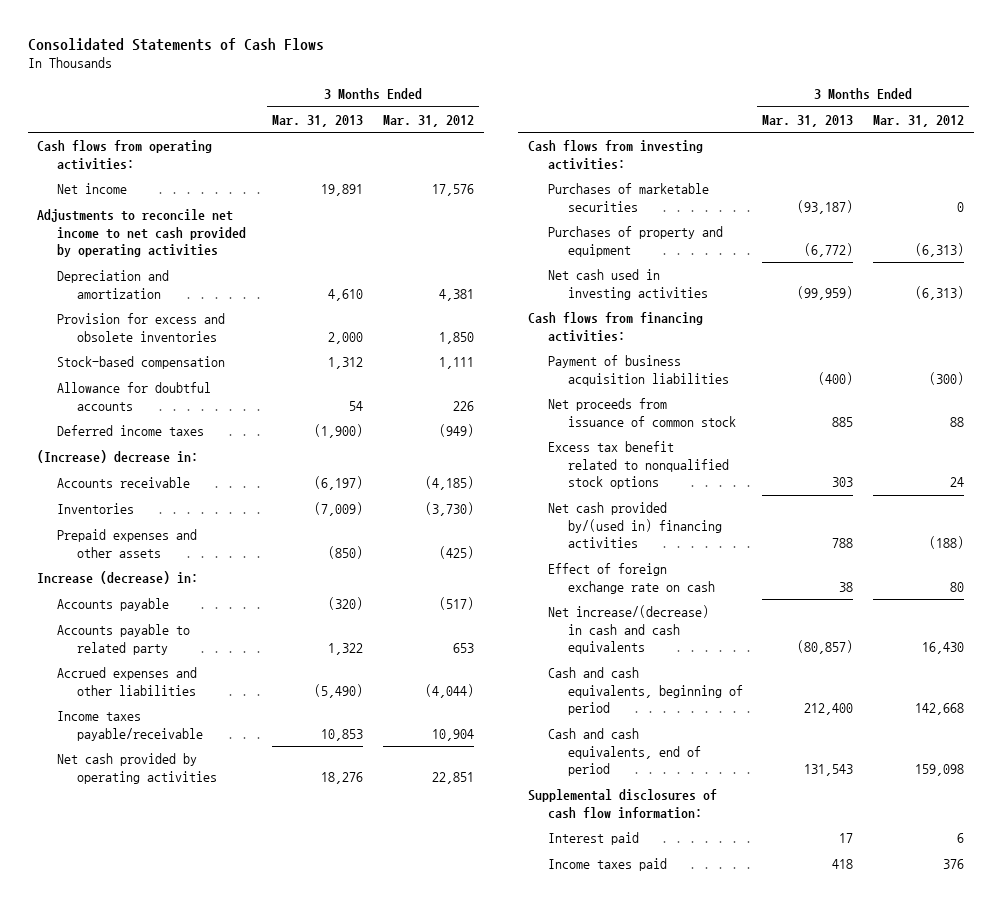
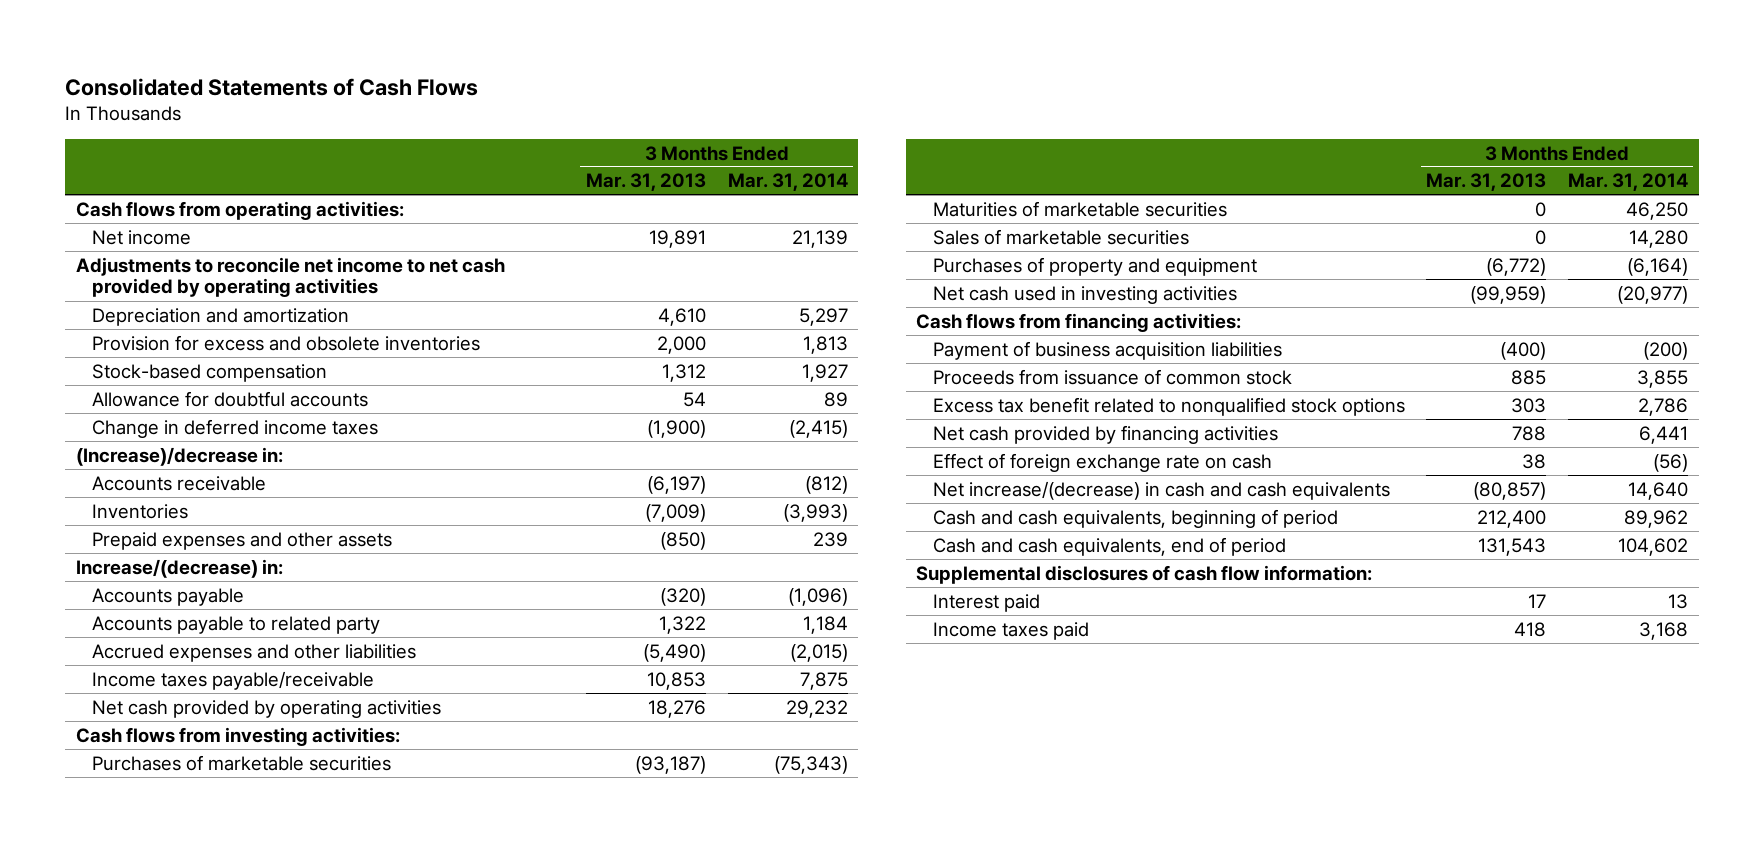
[382,115,474,128] Mar. 31, 2012 -> none
none -> [727,173,848,192] Mar. 31, 2014
[57,425,205,437] Deferred income taxes -> [92,418,379,438] Change in deferred income taxes
[37,450,199,464] (Increase) decrease in: -> [76,446,284,466] (Increase)/decrease in:
[37,571,199,585] Increase (decrease) in: -> [76,558,284,578] Increase/(decrease) in:
none -> [932,200,1227,217] Maturities of marketable securities
none -> [932,228,1189,245] Sales of marketable securities
[547,398,736,427] Net proceeds from issuance of common stock -> [932,368,1292,385] Proceeds from issuance of common stock
[547,502,722,549] Net cash provided by/(used in) financing activities -> [932,424,1278,444] Net cash provided by financing activities

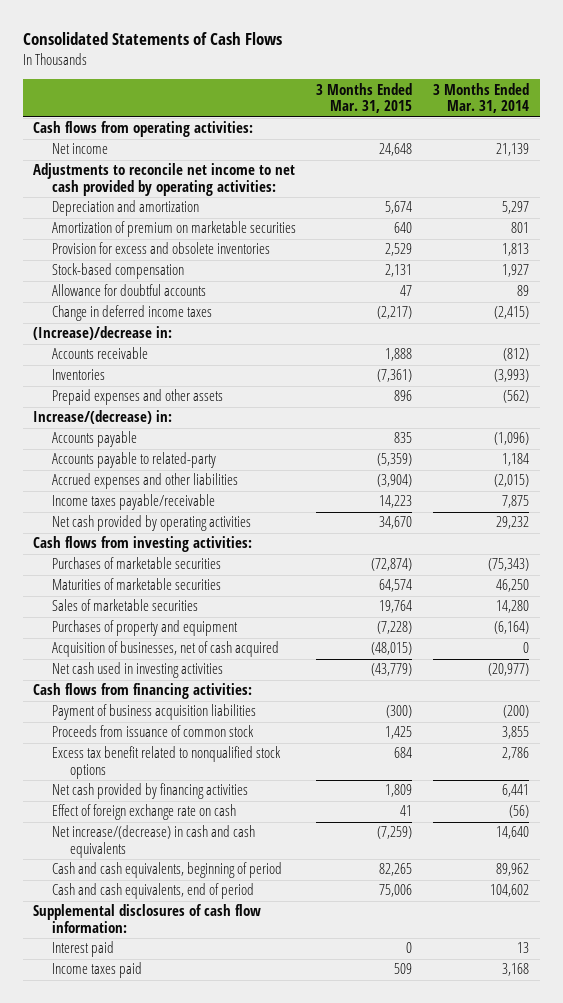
[585,173,706,192] Mar. 31, 2013 -> none
none -> [316,82,413,114] 3 Months Ended Mar. 31, 2015
[76,256,506,298] Adjustments to reconcile net income to net cash provided by operating activities -> [33,163,296,197] Adjustments to reconcile net income to net cash provided by operating activities:
none -> [51,221,296,238] Amortization of premium on marketable securities
[812,531,848,547] 239 -> [503,390,530,404] (562)
[92,615,381,634] Accounts payable to related party -> [51,452,216,469] Accounts payable to related-party
none -> [51,641,279,658] Acquisition of businesses, net of cash acquired

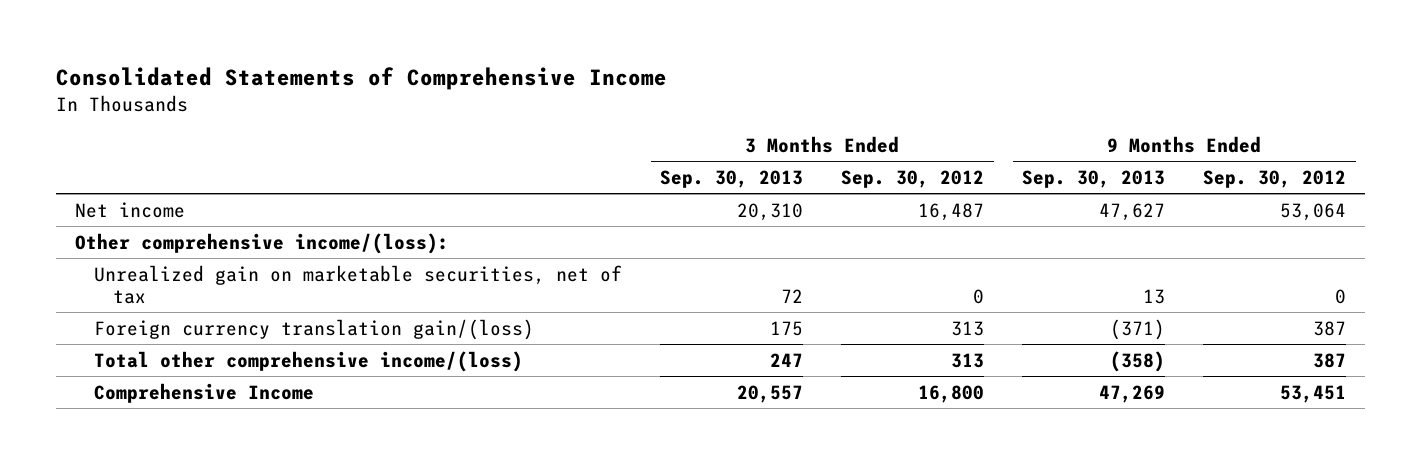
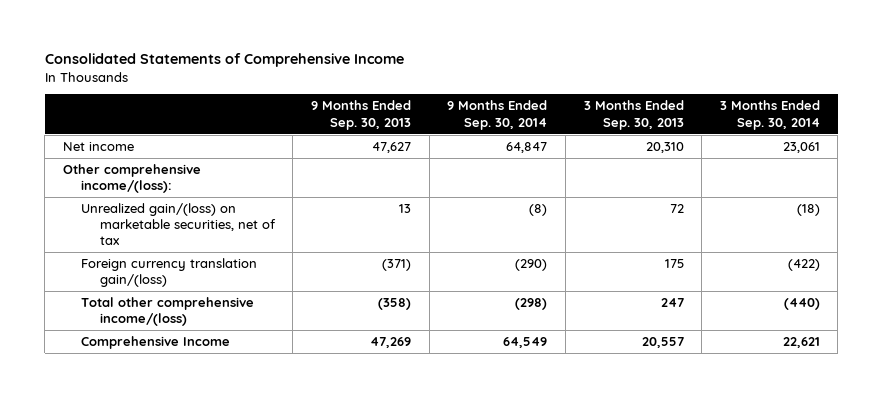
[841,170,985,189] Sep. 30, 2012 -> none
[1203,170,1347,189] Sep. 30, 2012 -> none
none -> [447,100,548,130] 9 Months Ended Sep. 30, 2014
none -> [719,100,820,130] 3 Months Ended Sep. 30, 2014
[94,264,623,305] Unrealized gain on marketable securities, net of tax -> [81,203,276,246] Unrealized gain/(loss) on marketable securities, net of tax

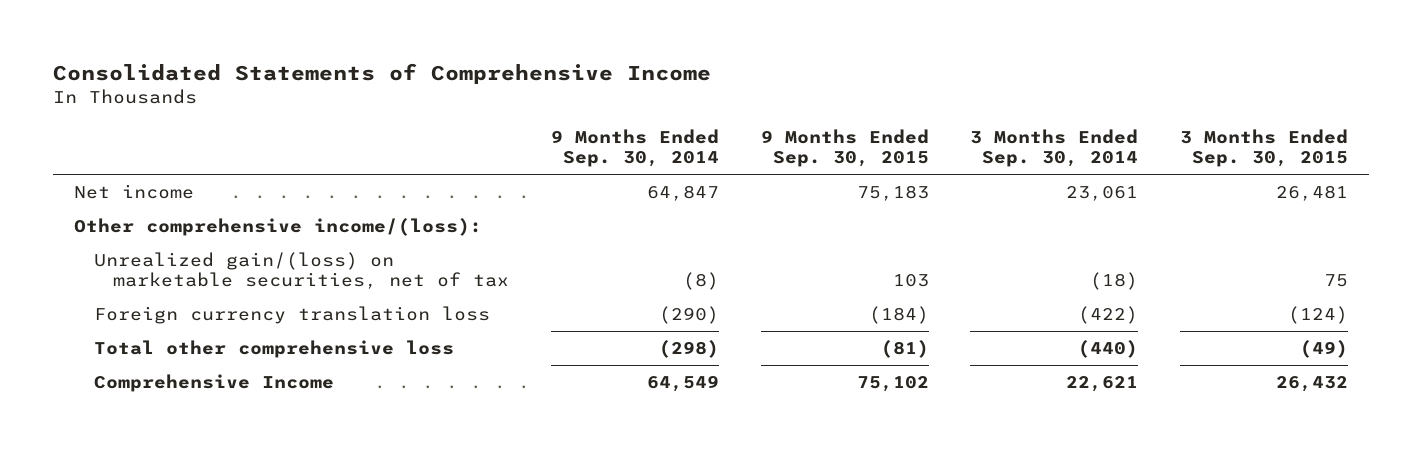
[310,100,411,130] 9 Months Ended Sep. 30, 2013 -> none
[583,100,684,130] 3 Months Ended Sep. 30, 2013 -> none
none -> [760,129,929,168] 9 Months Ended Sep. 30, 2015
none -> [1179,129,1348,168] 3 Months Ended Sep. 30, 2015
[81,258,258,288] Foreign currency translation gain/(loss) -> [93,305,490,324] Foreign currency translation loss
[81,297,255,327] Total other comprehensive income/(loss) -> [93,339,454,358] Total other comprehensive loss

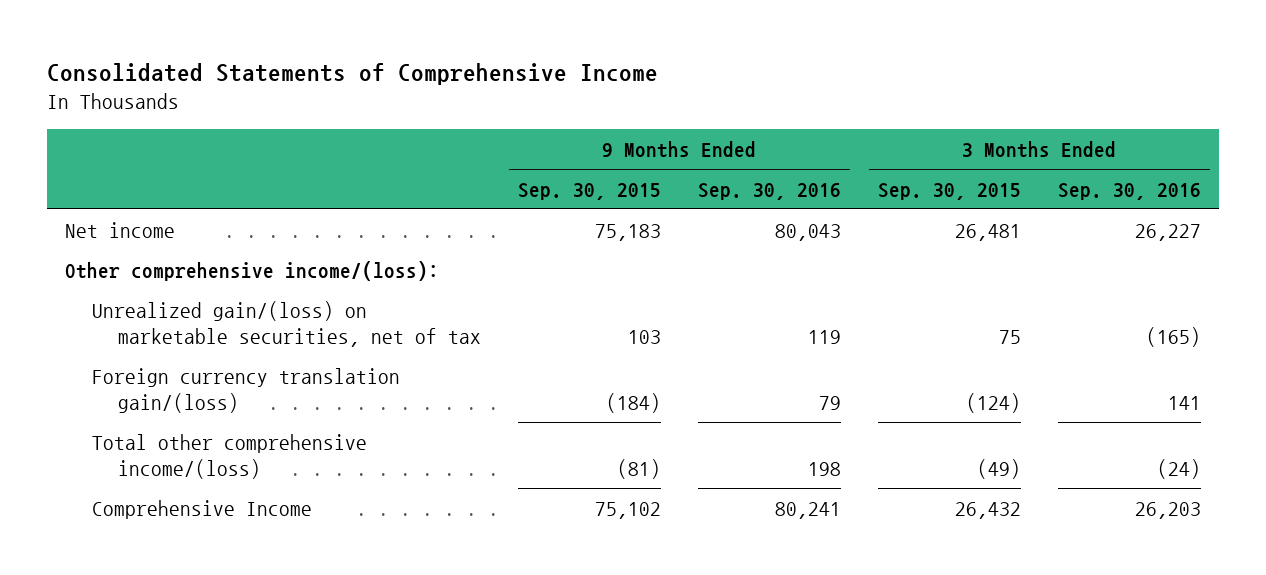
[551,129,720,168] 9 Months Ended Sep. 30, 2014 -> none
[970,129,1139,168] 3 Months Ended Sep. 30, 2014 -> none
none -> [697,182,841,200] Sep. 30, 2016
none -> [1057,182,1201,200] Sep. 30, 2016
[93,305,490,324] Foreign currency translation loss -> [91,367,400,414] Foreign currency translation gain/(loss)
[93,339,454,358] Total other comprehensive loss -> [91,433,367,480] Total other comprehensive income/(loss)

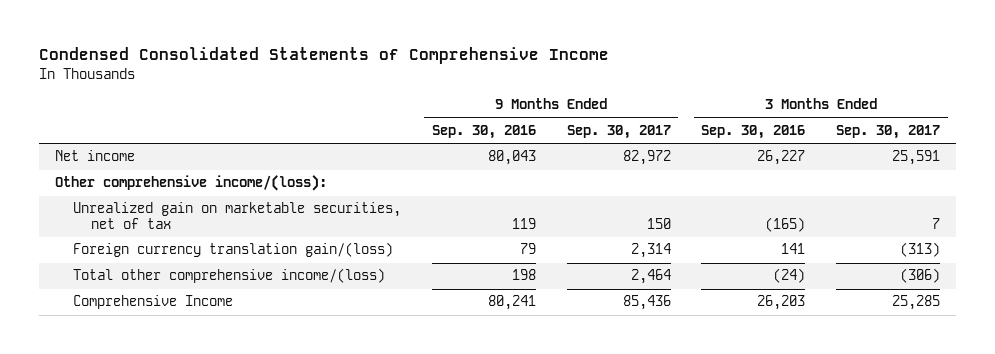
[46,62,658,85] Consolidated Statements of Comprehensive Income -> [39,47,610,65] Condensed Consolidated Statements of Comprehensive Income
[517,182,661,200] Sep. 30, 2015 -> none
[877,182,1021,200] Sep. 30, 2015 -> none
none -> [566,125,671,140] Sep. 30, 2017
none -> [836,125,941,140] Sep. 30, 2017
[91,300,482,348] Unrealized gain/(loss) on marketable securities, net of tax -> [72,202,401,230] Unrealized gain on marketable securities, net of tax

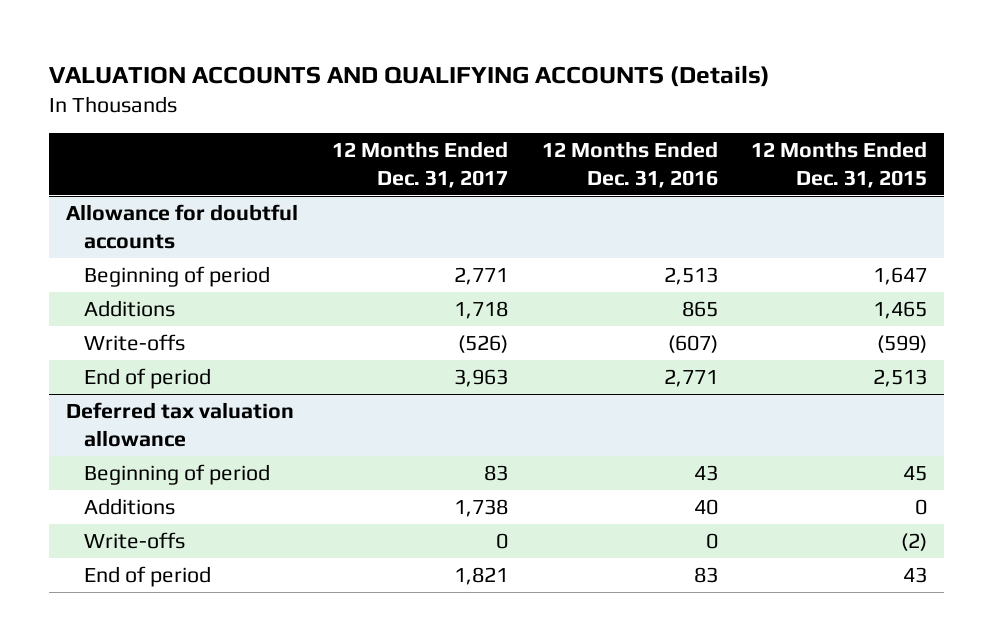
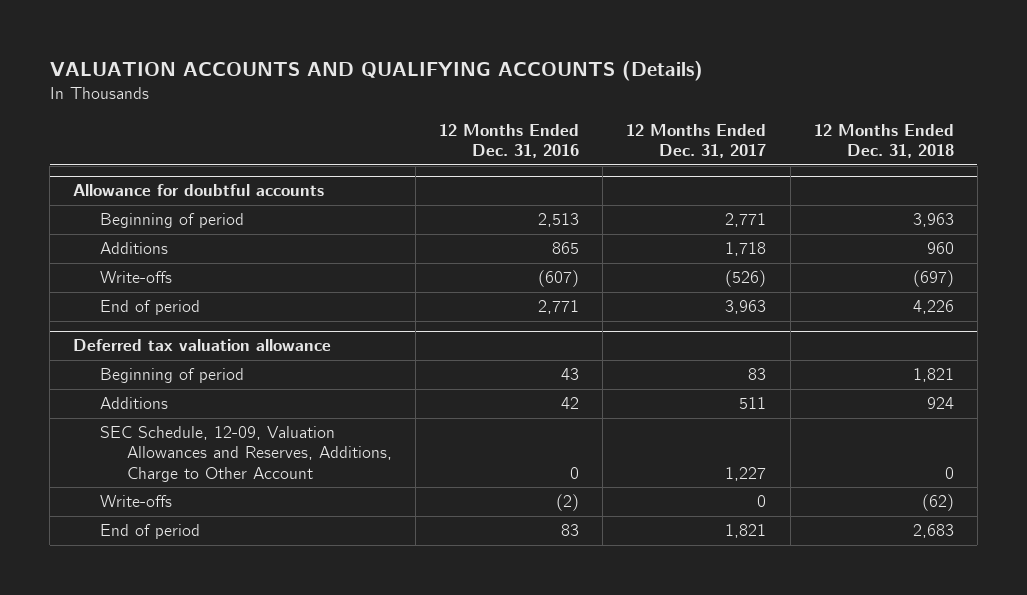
[751,141,928,188] 12 Months Ended Dec. 31, 2015 -> none
none -> [813,123,954,158] 12 Months Ended Dec. 31, 2018
[453,498,508,517] 1,738 -> [739,397,767,410] 511
[693,498,718,515] 40 -> [561,397,580,410] 42
none -> [100,426,392,482] SEC Schedule, 12-09, Valuation Allowances and Reserves, Additions, Charge to Other Account
[705,532,718,549] 0 -> [556,494,580,512] (2)

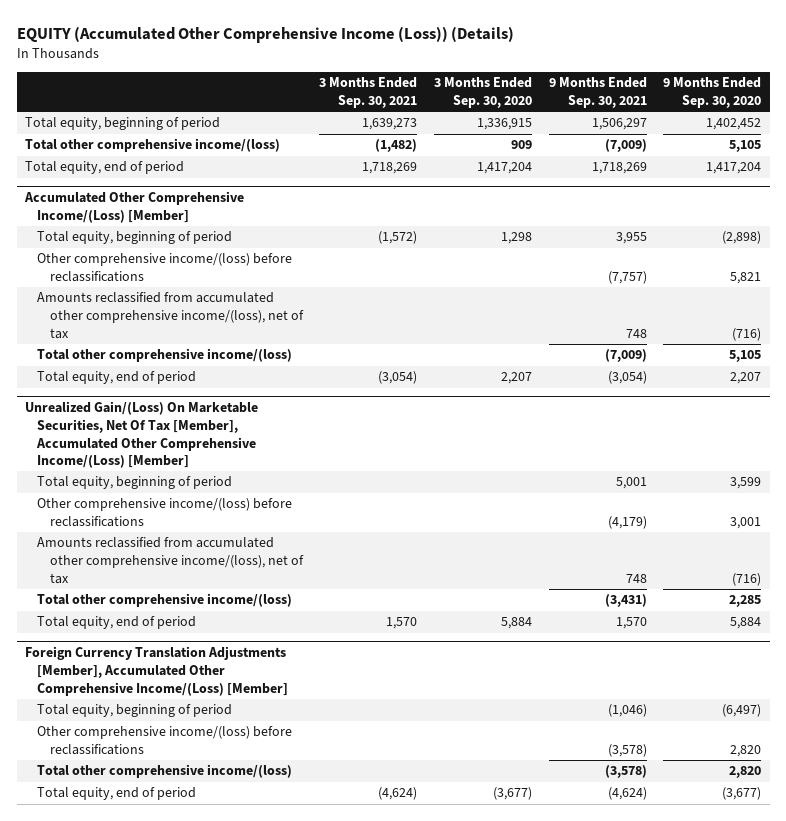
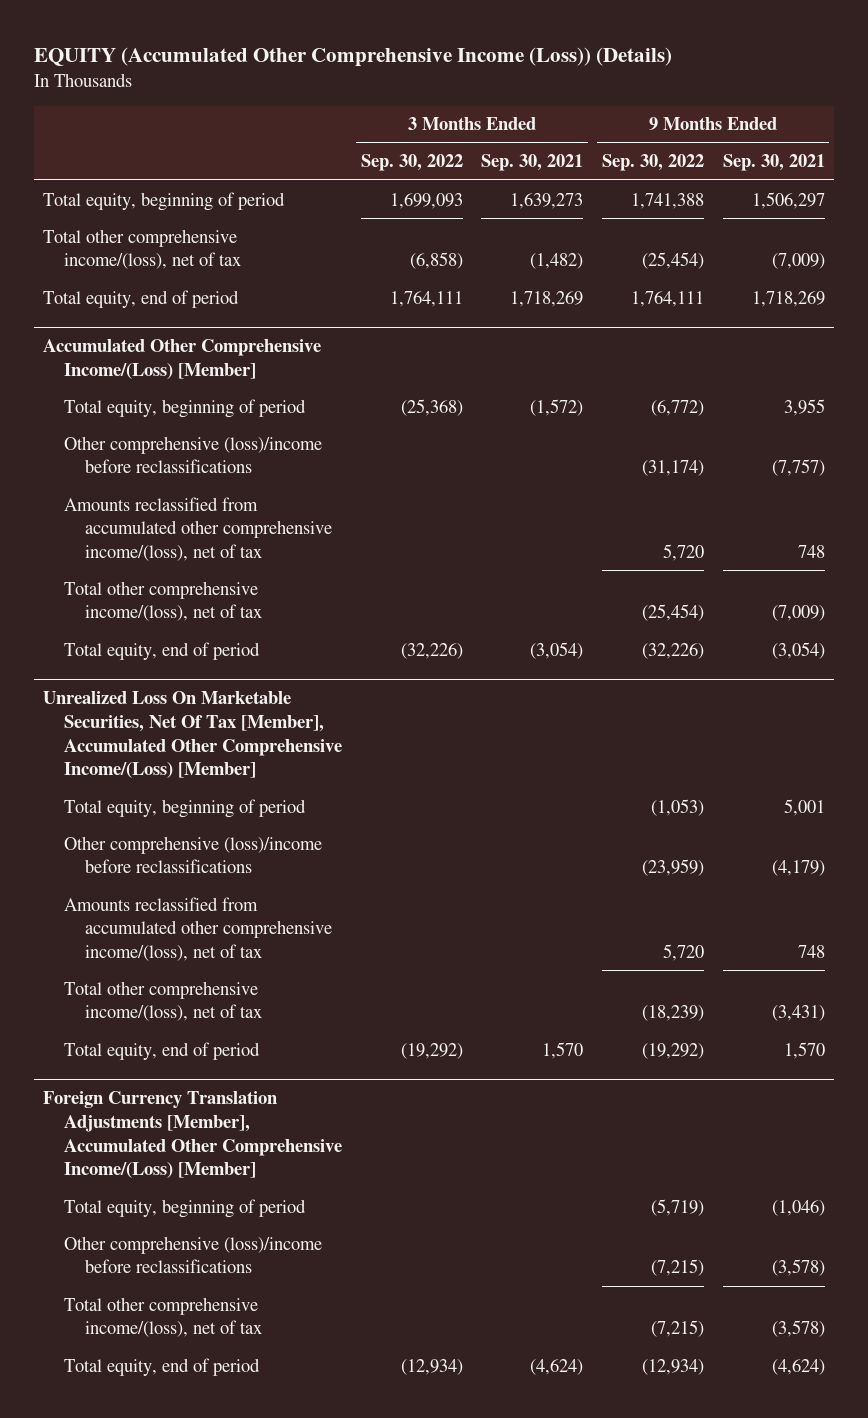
[434,77,533,108] 3 Months Ended Sep. 30, 2020 -> none
[663,77,762,108] 9 Months Ended Sep. 30, 2020 -> none
none -> [360,154,463,172] Sep. 30, 2022
none -> [602,154,705,172] Sep. 30, 2022
[24,138,280,153] Total other comprehensive income/(loss) -> [43,228,242,270] Total other comprehensive income/(loss), net of tax
[37,253,293,283] Other comprehensive income/(loss) before reclassifications -> [64,435,323,474] Other comprehensive (loss)/income before reclassifications
[37,348,293,363] Total other comprehensive income/(loss) -> [64,580,263,622] Total other comprehensive income/(loss), net of tax
[24,401,258,469] Unrealized Gain/(Loss) On Marketable Securities, Net Of Tax [Member], Accumulated Other Comprehensive Income/(Loss) [Member] -> [43,691,343,779] Unrealized Loss On Marketable Securities, Net Of Tax [Member], Accumulated Other Comprehensive Income/(Loss) [Member]
[37,498,293,528] Other comprehensive income/(loss) before reclassifications -> [64,835,323,874] Other comprehensive (loss)/income before reclassifications
[37,593,293,608] Total other comprehensive income/(loss) -> [64,980,263,1022] Total other comprehensive income/(loss), net of tax
[37,726,293,756] Other comprehensive income/(loss) before reclassifications -> [64,1235,323,1274] Other comprehensive (loss)/income before reclassifications
[37,764,293,779] Total other comprehensive income/(loss) -> [64,1296,263,1338] Total other comprehensive income/(loss), net of tax

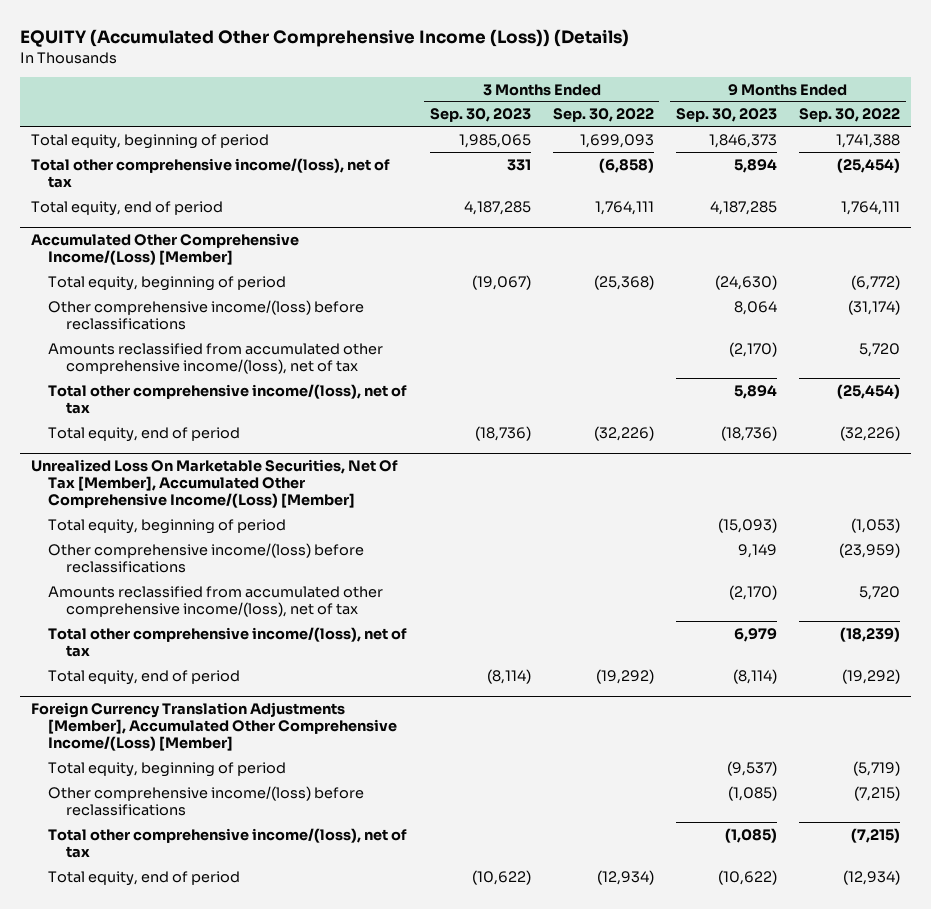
[481,154,584,172] Sep. 30, 2021 -> none
[722,154,825,172] Sep. 30, 2021 -> none
none -> [429,108,531,123] Sep. 30, 2023
none -> [676,108,778,123] Sep. 30, 2023
[64,435,323,474] Other comprehensive (loss)/income before reclassifications -> [48,299,365,330] Other comprehensive income/(loss) before reclassifications
[64,835,323,874] Other comprehensive (loss)/income before reclassifications -> [48,542,365,573] Other comprehensive income/(loss) before reclassifications
[64,1235,323,1274] Other comprehensive (loss)/income before reclassifications -> [48,785,365,816] Other comprehensive income/(loss) before reclassifications

